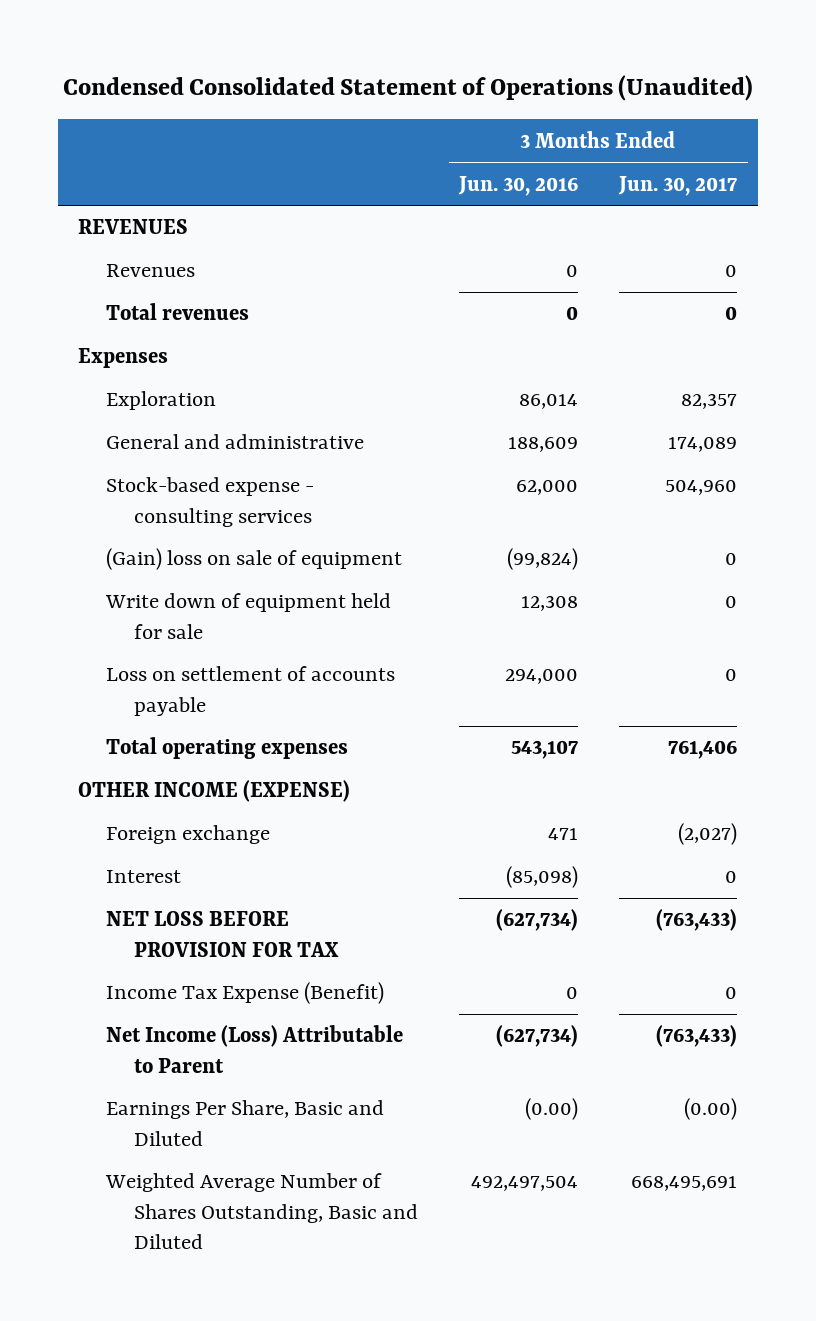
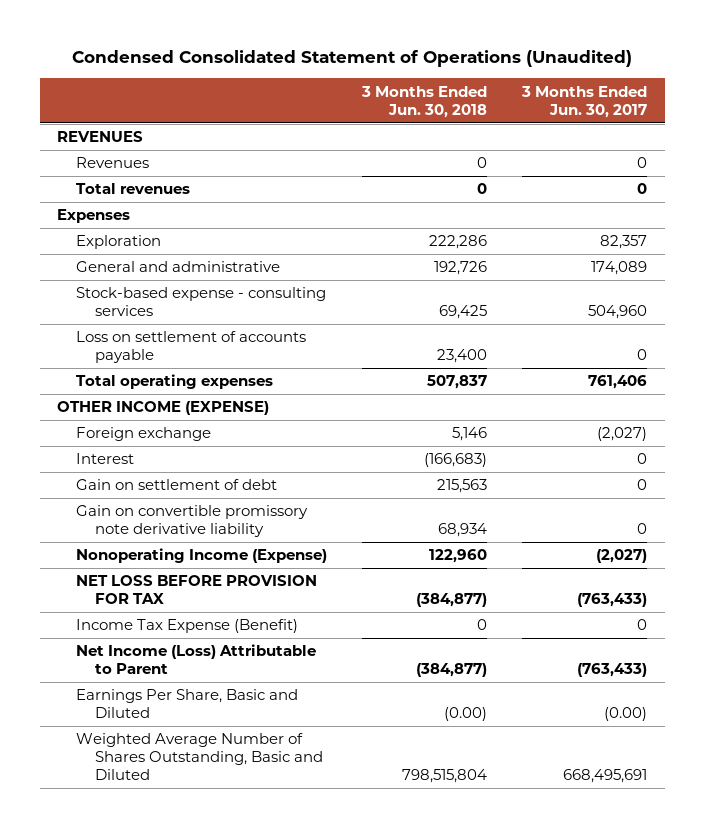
[458,175,579,196] Jun. 30, 2016 -> none
none -> [361,85,488,118] 3 Months Ended Jun. 30, 2018
[106,548,403,571] (Gain) loss on sale of equipment -> none
[105,593,392,639] Write down of equipment held for sale -> none
none -> [76,479,278,491] Gain on settlement of debt
none -> [76,505,309,538] Gain on convertible promissory note derivative liability
none -> [76,548,328,564] Nonoperating Income (Expense)

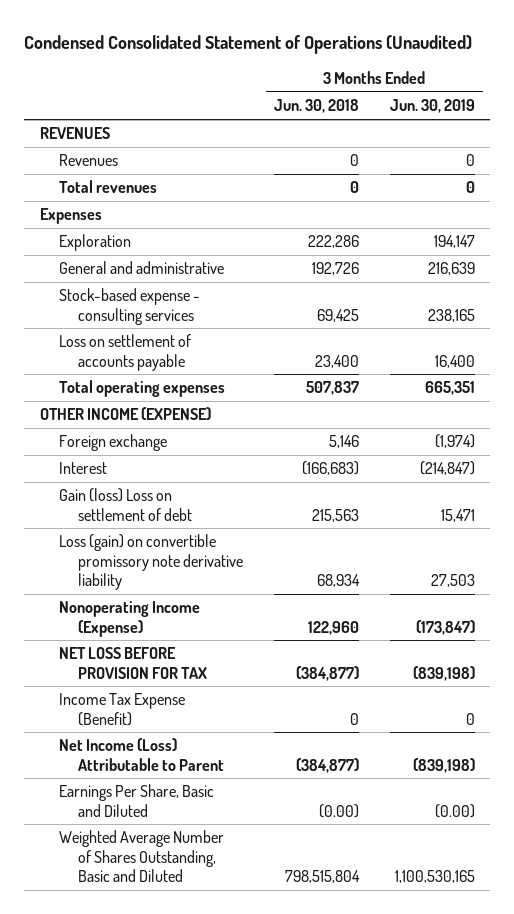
[521,85,648,118] 3 Months Ended Jun. 30, 2017 -> none
none -> [389,99,475,114] Jun. 30, 2019
[76,479,278,491] Gain on settlement of debt -> [58,488,193,521] Gain (loss) Loss on settlement of debt
[76,505,309,538] Gain on convertible promissory note derivative liability -> [58,534,244,590] Loss (gain) on convertible promissory note derivative liability

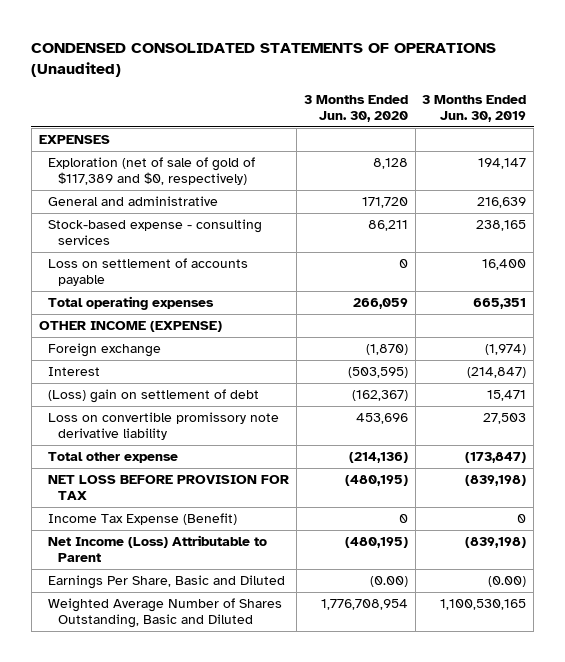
[24,34,473,54] Condensed Consolidated Statement of Operations (Unaudited) -> [31,42,497,77] CONDENSED CONSOLIDATED STATEMENTS OF OPERATIONS (Unaudited)
[273,99,359,114] Jun. 30, 2018 -> none
none -> [303,94,408,123] 3 Months Ended Jun. 30, 2020
[39,127,110,140] REVENUES -> none
[58,154,118,167] Revenues -> none
[58,180,157,194] Total revenues -> none
[39,208,102,225] Expenses -> [38,135,110,145] EXPENSES
[58,234,131,252] Exploration -> [48,157,256,186] Exploration (net of sale of gold of $117,389 and $0, respectively)
[58,488,193,521] Gain (loss) Loss on settlement of debt -> [48,389,260,404] (Loss) gain on settlement of debt
[58,534,244,590] Loss (gain) on convertible promissory note derivative liability -> [48,412,280,441] Loss on convertible promissory note derivative liability
[58,601,200,637] Nonoperating Income (Expense) -> [48,452,179,464] Total other expense

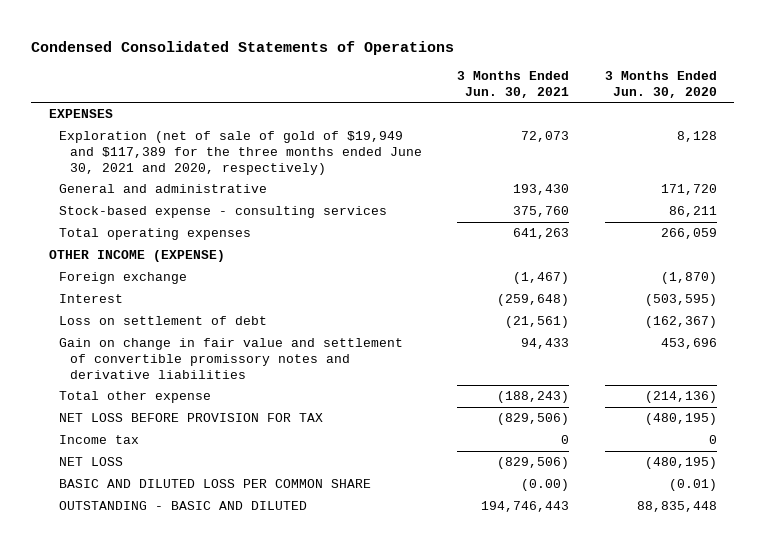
[31,42,497,77] CONDENSED CONSOLIDATED STATEMENTS OF OPERATIONS (Unaudited) -> [31,40,455,55] Condensed Consolidated Statements of Operations
[422,94,527,123] 3 Months Ended Jun. 30, 2019 -> none
none -> [457,71,570,98] 3 Months Ended Jun. 30, 2021
[48,157,256,186] Exploration (net of sale of gold of $117,389 and $0, respectively) -> [59,131,422,175] Exploration (net of sale of gold of $19,949 and $117,389 for the three months ended June 30, 2021 and 2020, respectively)
[48,258,249,287] Loss on settlement of accounts payable -> none
[48,389,260,404] (Loss) gain on settlement of debt -> [59,316,268,326] Loss on settlement of debt
[48,412,280,441] Loss on convertible promissory note derivative liability -> [59,338,404,379] Gain on change in fair value and settlement of convertible promissory notes and derivative liabilities
[48,513,238,526] Income Tax Expense (Benefit) -> [59,435,140,445] Income tax
[48,535,268,563] Net Income (Loss) Attributable to Parent -> [59,457,124,467] NET LOSS
[48,575,286,590] Earnings Per Share, Basic and Diluted -> [59,479,372,489] BASIC AND DILUTED LOSS PER COMMON SHARE
[369,576,408,588] (0.00) -> [668,479,717,492] (0.01)
[48,598,283,629] Weighted Average Number of Shares Outstanding, Basic and Diluted -> [59,501,308,511] OUTSTANDING - BASIC AND DILUTED
[320,599,408,611] 1,776,708,954 -> [636,501,717,513] 88,835,448

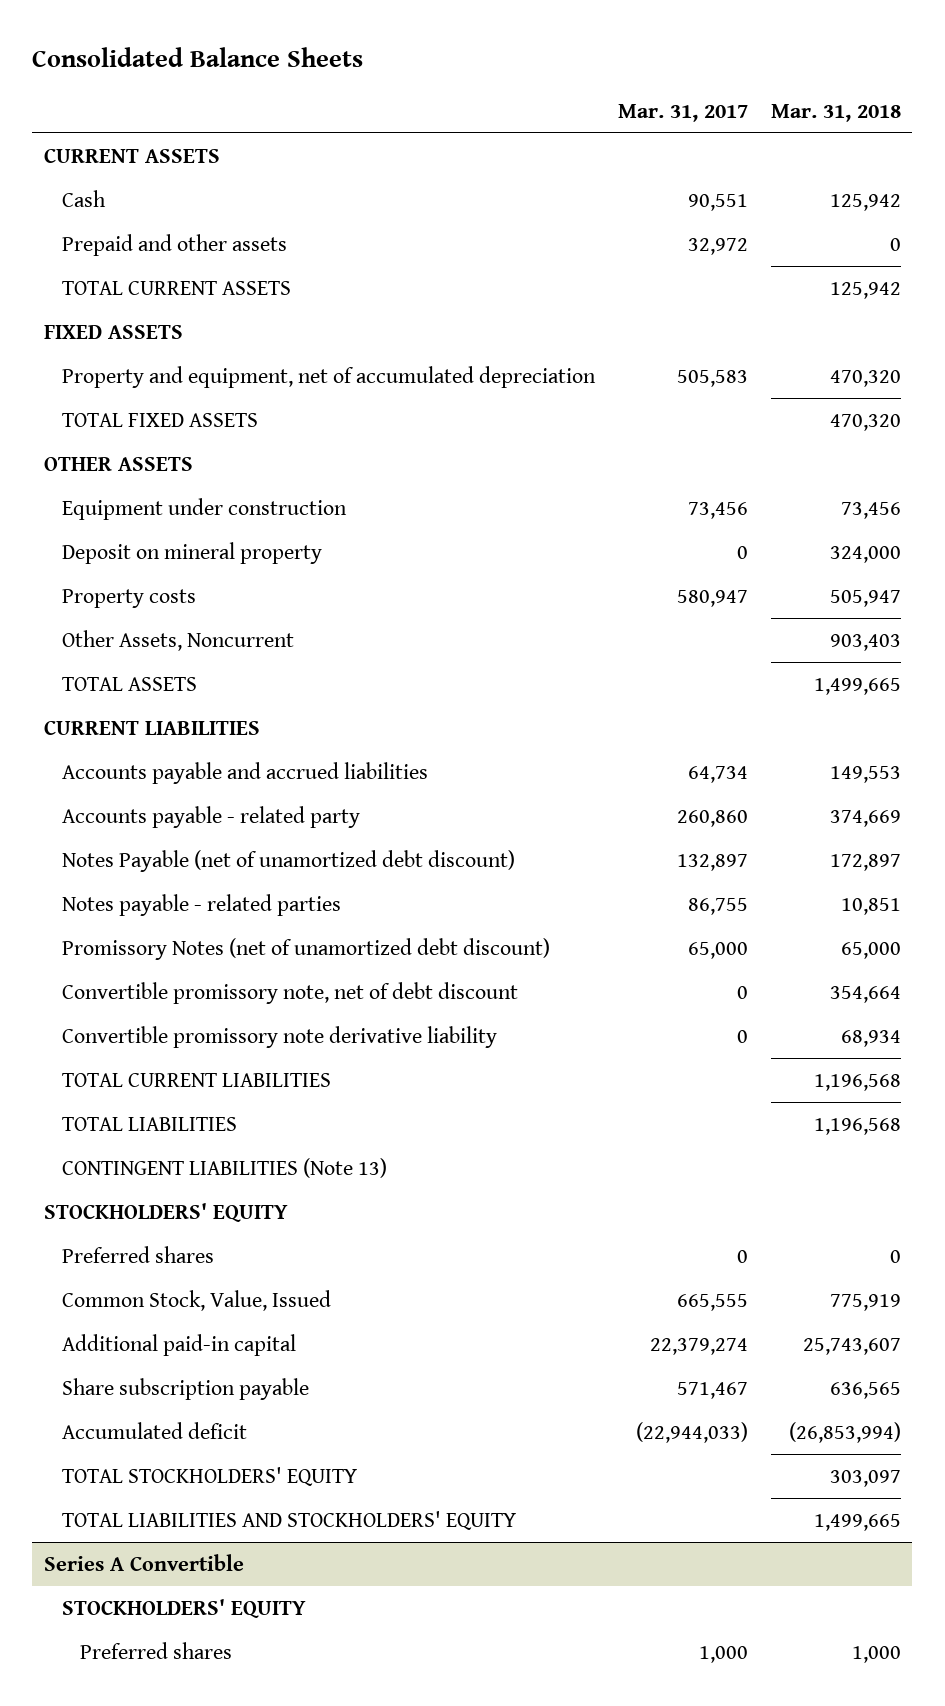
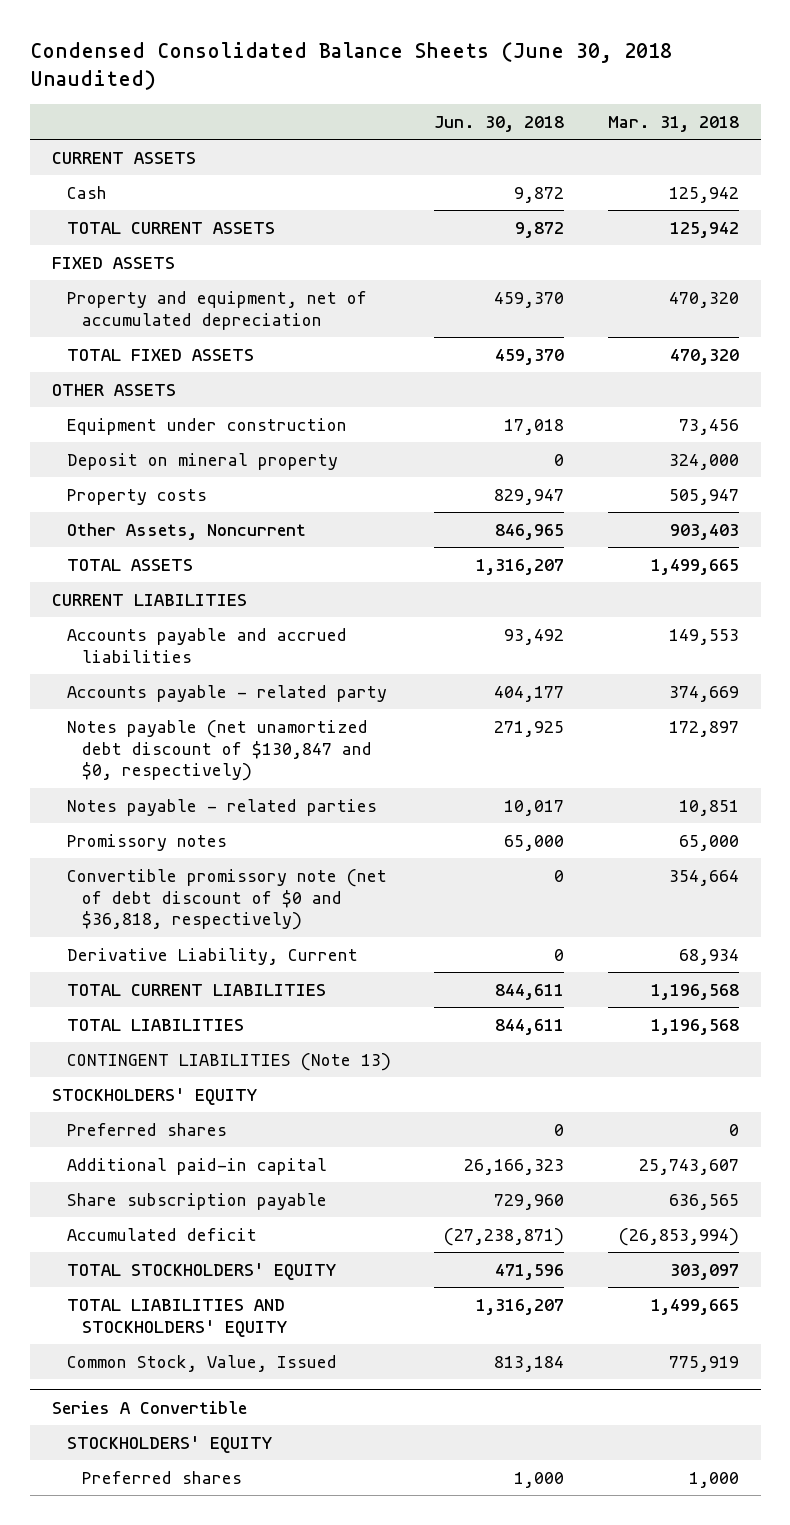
[32,46,364,67] Consolidated Balance Sheets -> [29,42,672,91] Condensed Consolidated Balance Sheets (June 30, 2018 Unaudited)
[617,103,748,122] Mar. 31, 2017 -> none
none -> [434,116,565,133] Jun. 30, 2018
[61,233,287,256] Prepaid and other assets -> none
[61,849,515,872] Notes Payable (net of unamortized debt discount) -> [66,719,373,782] Notes payable (net unamortized debt discount of $130,847 and $0, respectively)
[61,937,550,960] Promissory Notes (net of unamortized debt discount) -> [66,833,227,851] Promissory notes
[61,981,518,1004] Convertible promissory note, net of debt discount -> [66,868,387,931] Convertible promissory note (net of debt discount of $0 and $36,818, respectively)
[61,1025,497,1048] Convertible promissory note derivative liability -> [66,947,358,965] Derivative Liability, Current
[61,1289,331,1311] Common Stock, Value, Issued -> [66,1354,337,1372] Common Stock, Value, Issued

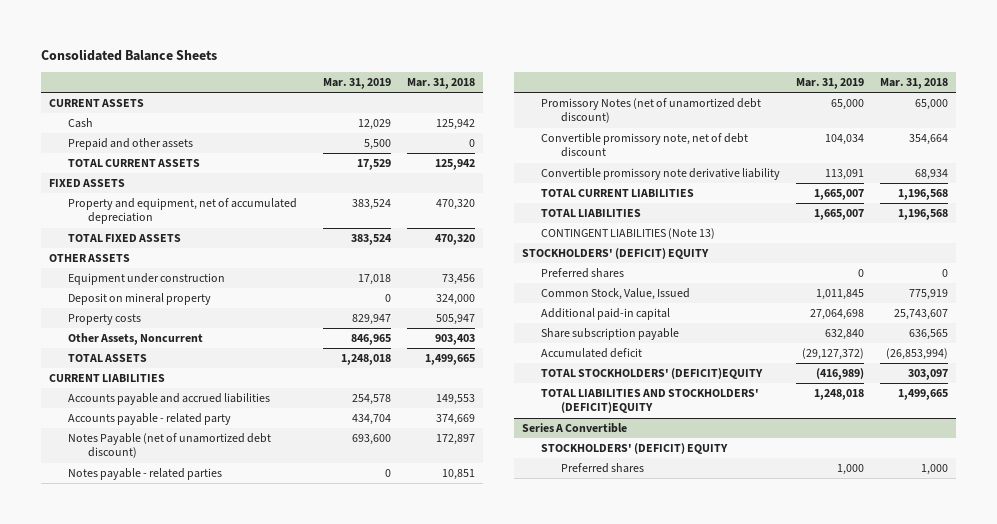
[29,42,672,91] Condensed Consolidated Balance Sheets (June 30, 2018 Unaudited) -> [40,48,217,61] Consolidated Balance Sheets
[434,116,565,133] Jun. 30, 2018 -> none
none -> [323,78,392,90] Mar. 31, 2019
none -> [68,138,194,151] Prepaid and other assets
[66,719,373,782] Notes payable (net unamortized debt discount of $130,847 and $0, respectively) -> [68,433,272,459] Notes Payable (net of unamortized debt discount)
[66,833,227,851] Promissory notes -> [541,98,762,124] Promissory Notes (net of unamortized debt discount)
[66,868,387,931] Convertible promissory note (net of debt discount of $0 and $36,818, respectively) -> [541,133,749,158] Convertible promissory note, net of debt discount
[66,947,358,965] Derivative Liability, Current -> [541,168,781,181] Convertible promissory note derivative liability
[51,1087,257,1105] STOCKHOLDERS' EQUITY -> [521,248,709,260] STOCKHOLDERS' (DEFICIT) EQUITY
[66,1354,337,1372] Common Stock, Value, Issued -> [541,288,691,301] Common Stock, Value, Issued
[66,1262,336,1280] TOTAL STOCKHOLDERS' EQUITY -> [541,368,764,380] TOTAL STOCKHOLDERS' (DEFICIT)EQUITY
[66,1298,288,1337] TOTAL LIABILITIES AND STOCKHOLDERS' EQUITY -> [541,389,760,414] TOTAL LIABILITIES AND STOCKHOLDERS' (DEFICIT)EQUITY
[66,1435,272,1453] STOCKHOLDERS' EQUITY -> [541,443,729,455] STOCKHOLDERS' (DEFICIT) EQUITY

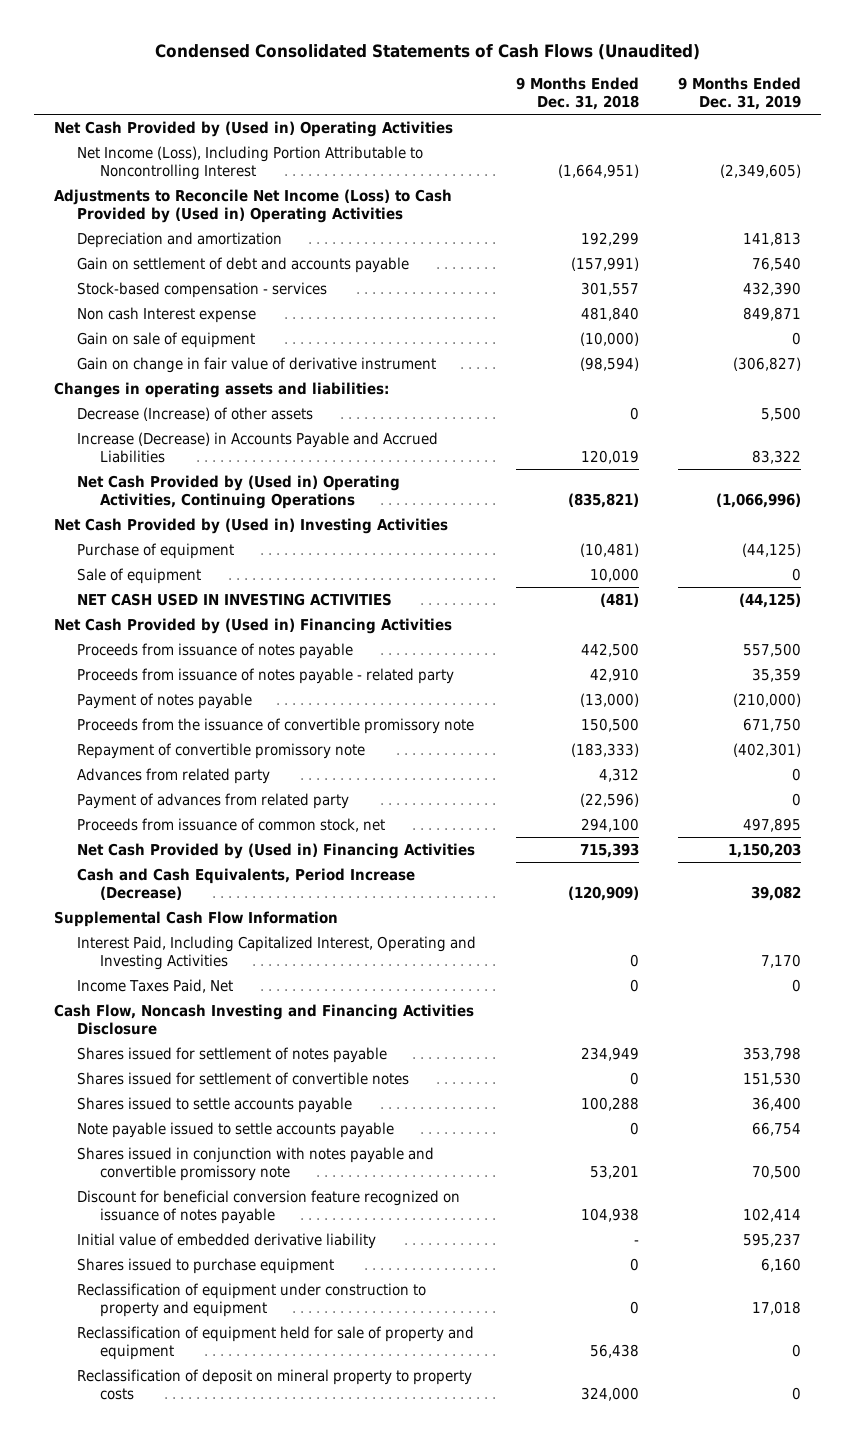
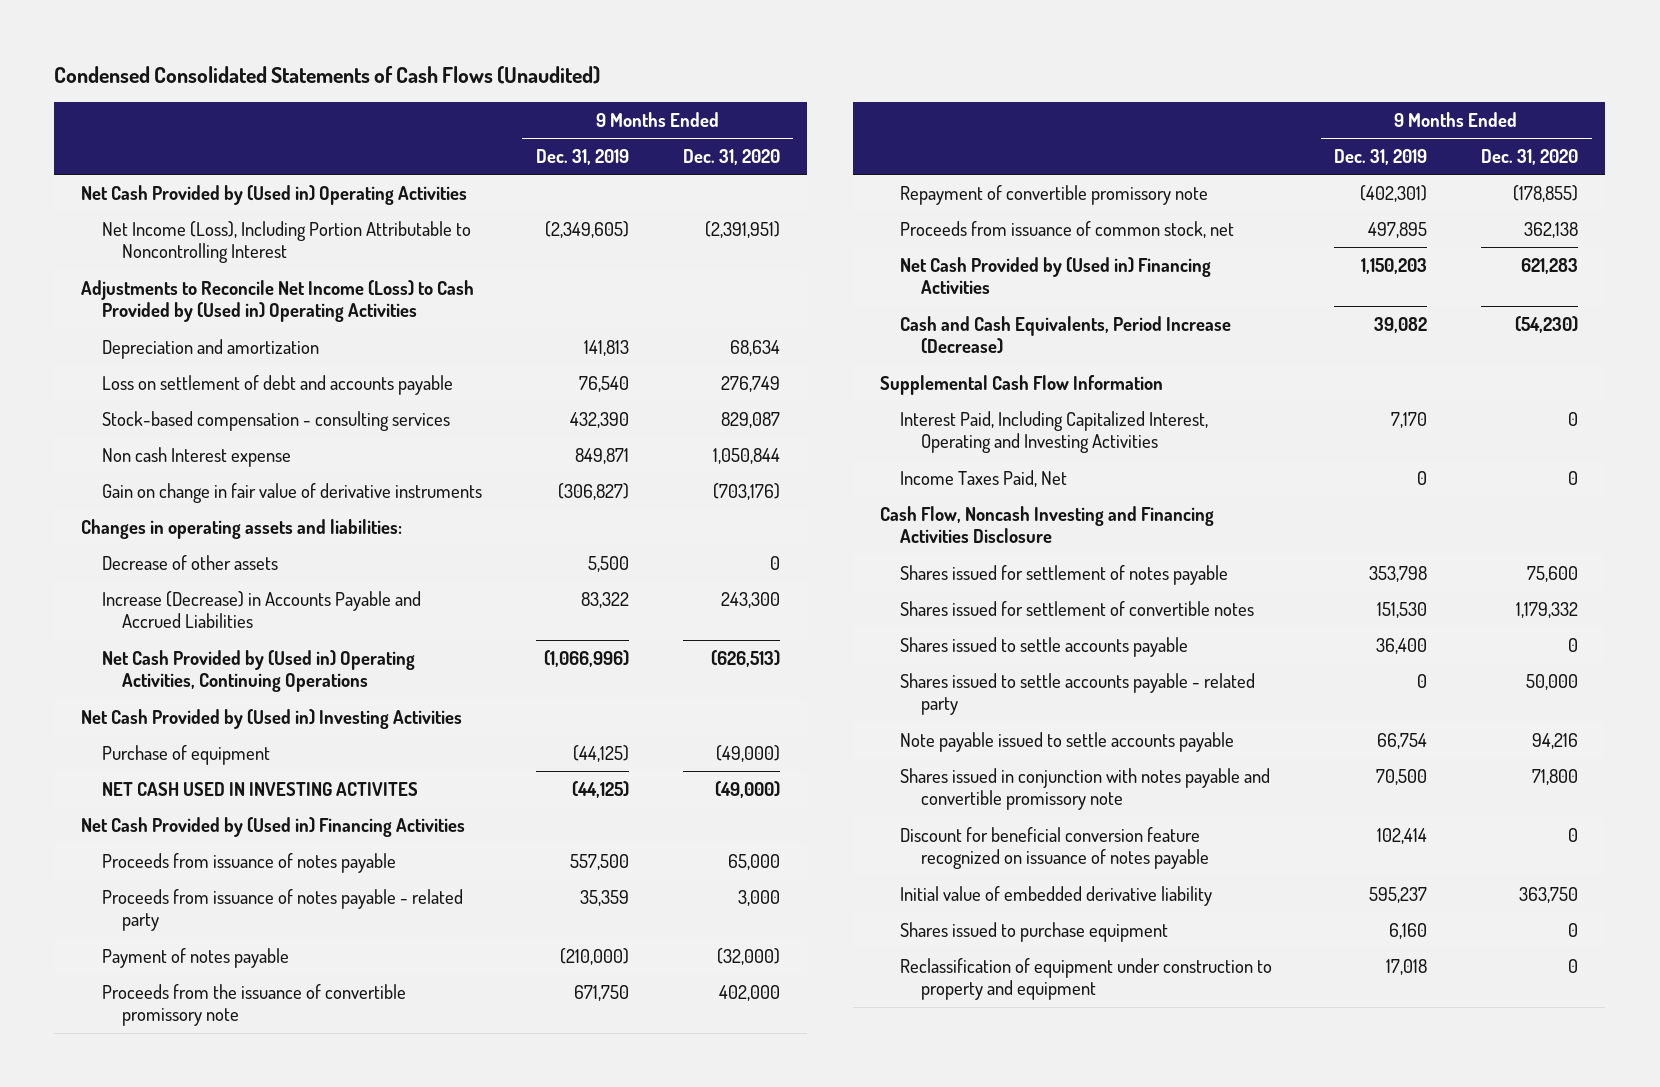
[515,76,639,111] 9 Months Ended Dec. 31, 2018 -> none
none -> [682,148,780,165] Dec. 31, 2020
[76,256,409,273] Gain on settlement of debt and accounts payable -> [101,374,453,395] Loss on settlement of debt and accounts payable
[76,281,327,298] Stock-based compensation - services -> [101,410,450,431] Stock-based compensation - consulting services
[76,331,255,348] Gain on sale of equipment -> none
[76,356,436,373] Gain on change in fair value of derivative instrument -> [101,482,482,503] Gain on change in fair value of derivative instruments
[76,406,313,421] Decrease (Increase) of other assets -> [101,554,278,570] Decrease of other assets
[76,567,201,584] Sale of equipment -> none
[76,592,392,606] NET CASH USED IN INVESTING ACTIVITIES -> [101,781,418,796] NET CASH USED IN INVESTING ACTIVITES
[76,767,270,784] Advances from related party -> none
[76,792,349,809] Payment of advances from related party -> none
none -> [900,672,1256,716] Shares issued to settle accounts payable - related party
[76,1325,474,1360] Reclassification of equipment held for sale of property and equipment -> none
[76,1368,472,1400] Reclassification of deposit on mineral property to property costs -> none

